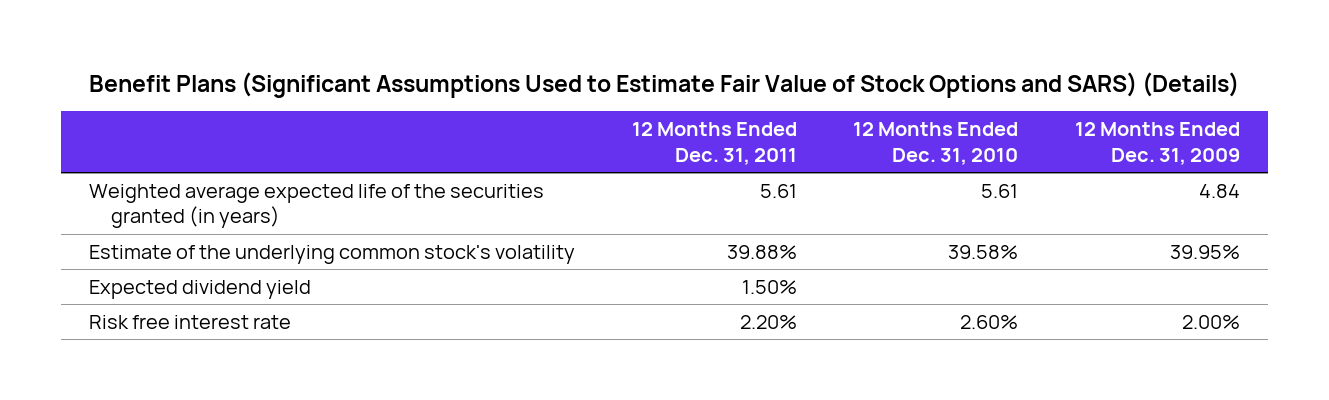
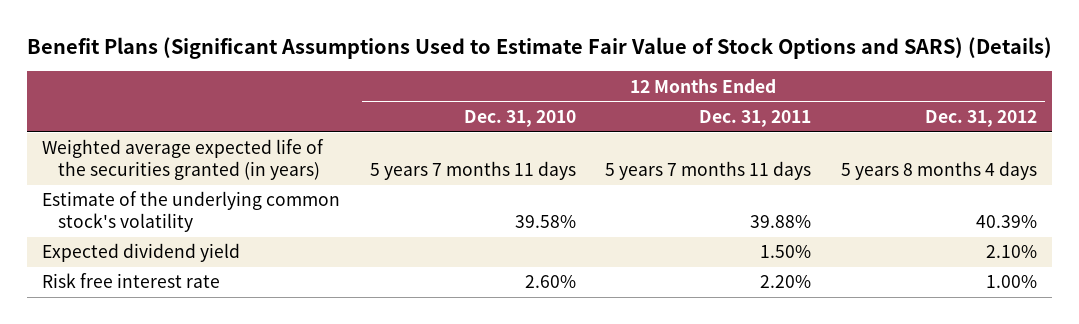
[1074,122,1240,165] 12 Months Ended Dec. 31, 2009 -> none
none -> [925,109,1038,127] Dec. 31, 2012
[759,183,797,198] 5.61 -> [605,161,812,181] 5 years 7 months 11 days
[981,183,1019,198] 5.61 -> [369,161,576,181] 5 years 7 months 11 days

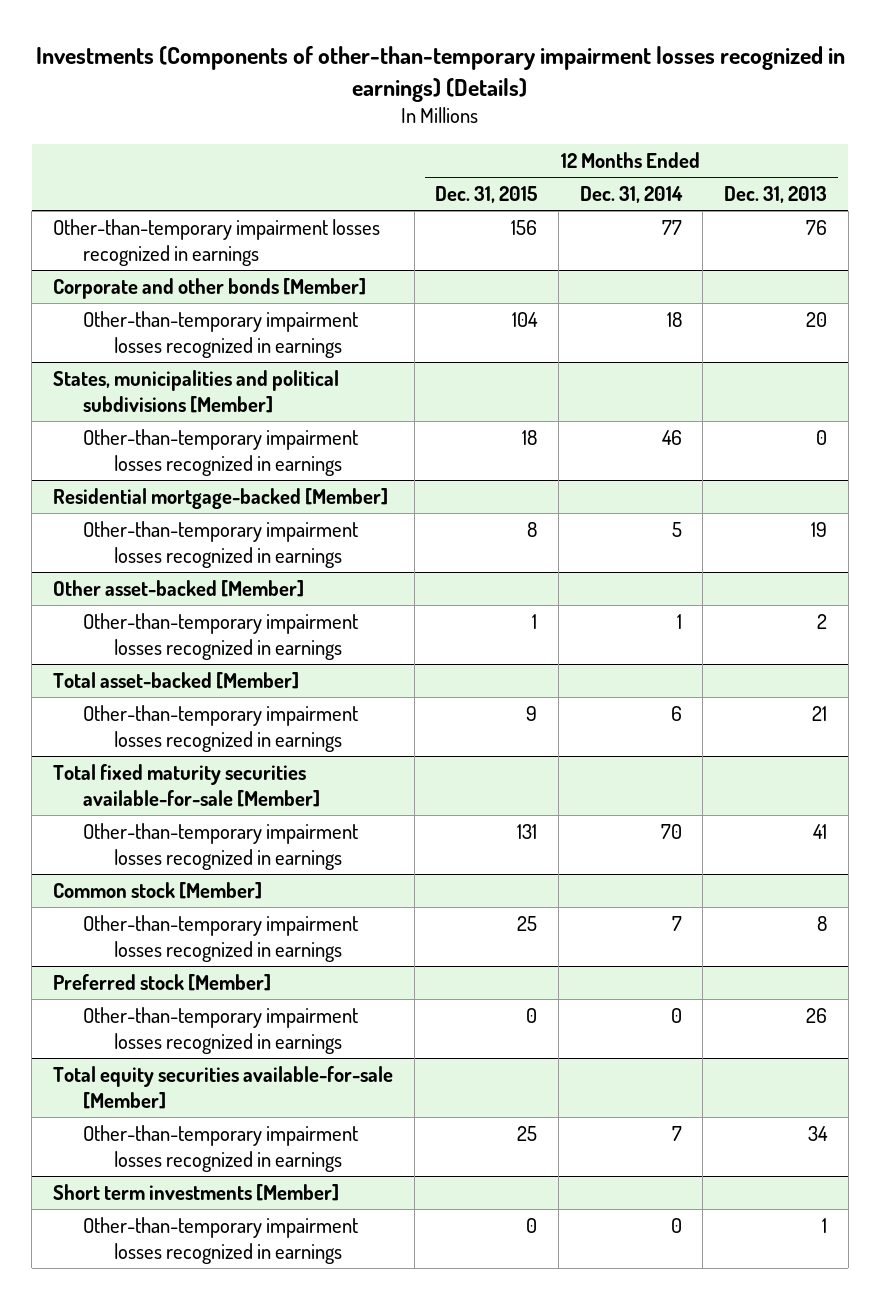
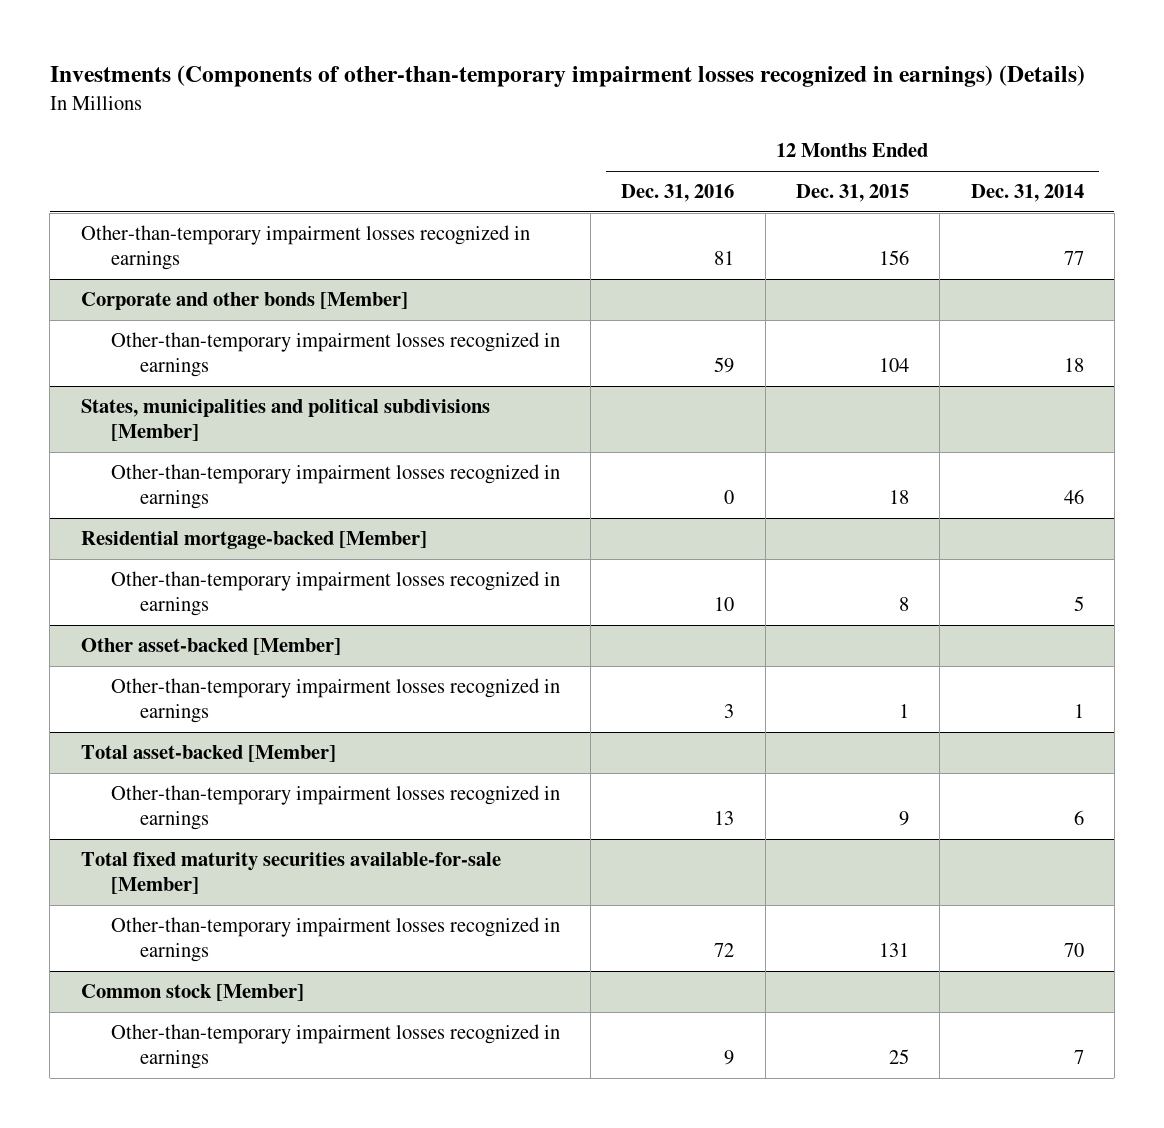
[724,186,828,204] Dec. 31, 2013 -> none
none -> [621,184,735,203] Dec. 31, 2016
[53,974,272,992] Preferred stock [Member] -> none
[83,1007,359,1054] Other-than-temporary impairment losses recognized in earnings -> none
[53,1066,394,1109] Total equity securities available-for-sale [Member] -> none
[83,1125,359,1172] Other-than-temporary impairment losses recognized in earnings -> none
[53,1184,340,1202] Short term investments [Member] -> none
[83,1217,359,1264] Other-than-temporary impairment losses recognized in earnings -> none

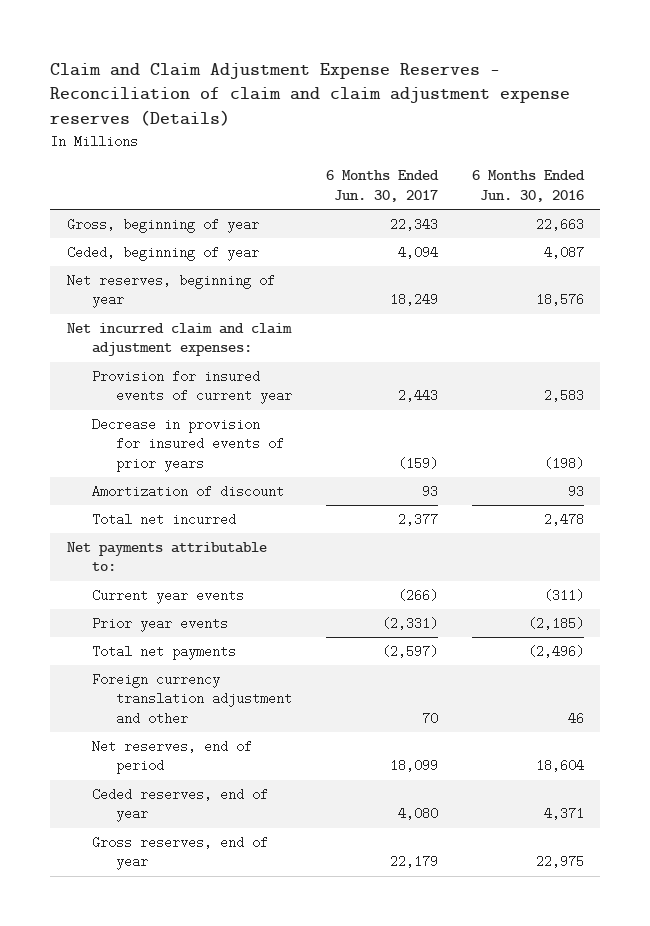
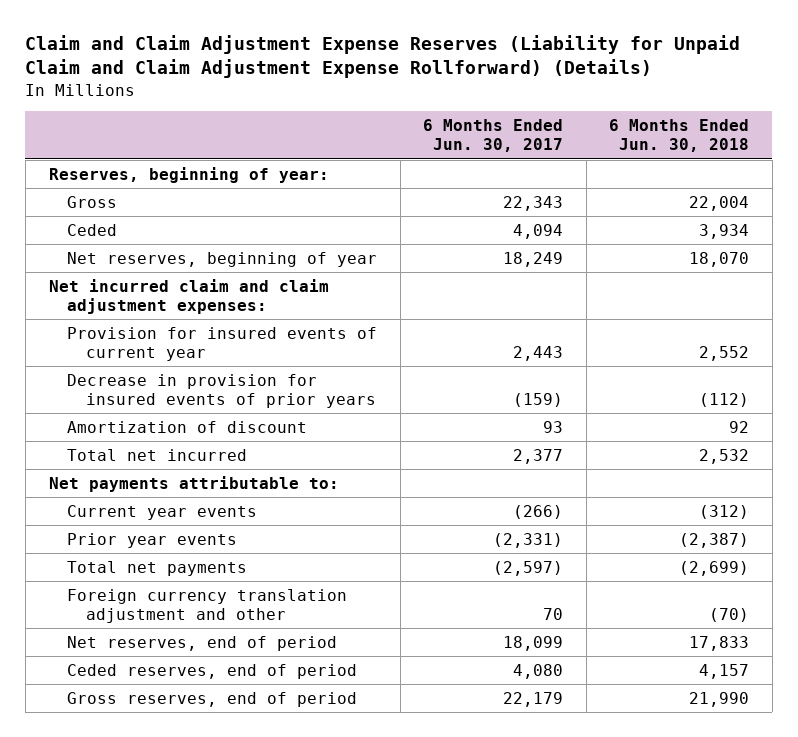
[49,62,570,127] Claim and Claim Adjustment Expense Reserves - Reconciliation of claim and claim adjustment expense reserves (Details) -> [25,34,741,79] Claim and Claim Adjustment Expense Reserves (Liability for Unpaid Claim and Claim Adjustment Expense Rollforward) (Details)
[471,170,585,202] 6 Months Ended Jun. 30, 2016 -> none
none -> [609,119,750,153] 6 Months Ended Jun. 30, 2018
none -> [48,166,329,183] Reserves, beginning of year:
[66,217,259,233] Gross, beginning of year -> [67,195,118,208] Gross
[66,245,259,261] Ceded, beginning of year -> [67,223,118,236] Ceded
[91,787,268,823] Ceded reserves, end of year -> [67,663,358,679] Ceded reserves, end of period
[91,835,268,871] Gross reserves, end of year -> [67,691,358,707] Gross reserves, end of period

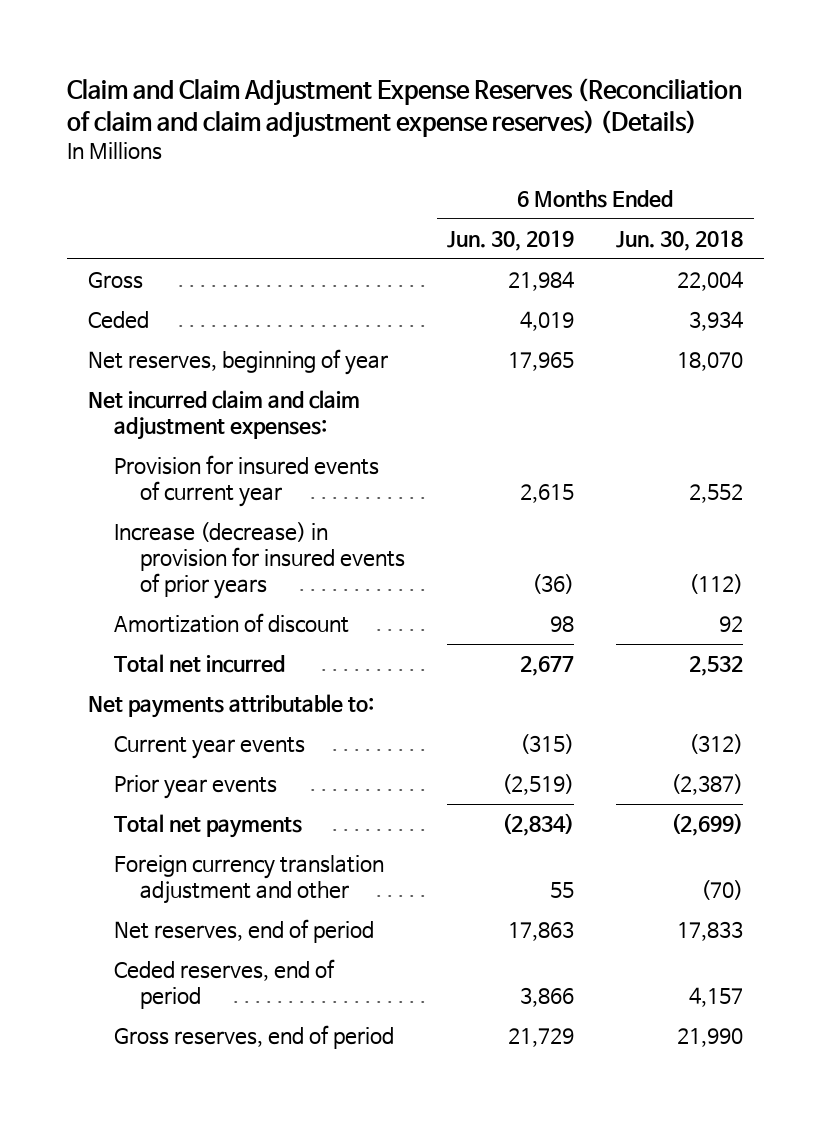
[25,34,741,79] Claim and Claim Adjustment Expense Reserves (Liability for Unpaid Claim and Claim Adjustment Expense Rollforward) (Details) -> [66,78,742,139] Claim and Claim Adjustment Expense Reserves (Reconciliation of claim and claim adjustment expense reserves) (Details)
[423,119,564,153] 6 Months Ended Jun. 30, 2017 -> none
none -> [447,230,575,252] Jun. 30, 2019
[48,166,329,183] Reserves, beginning of year: -> none
[67,373,376,408] Decrease in provision for insured events of prior years -> [113,522,406,599] Increase (decrease) in provision for insured events of prior years

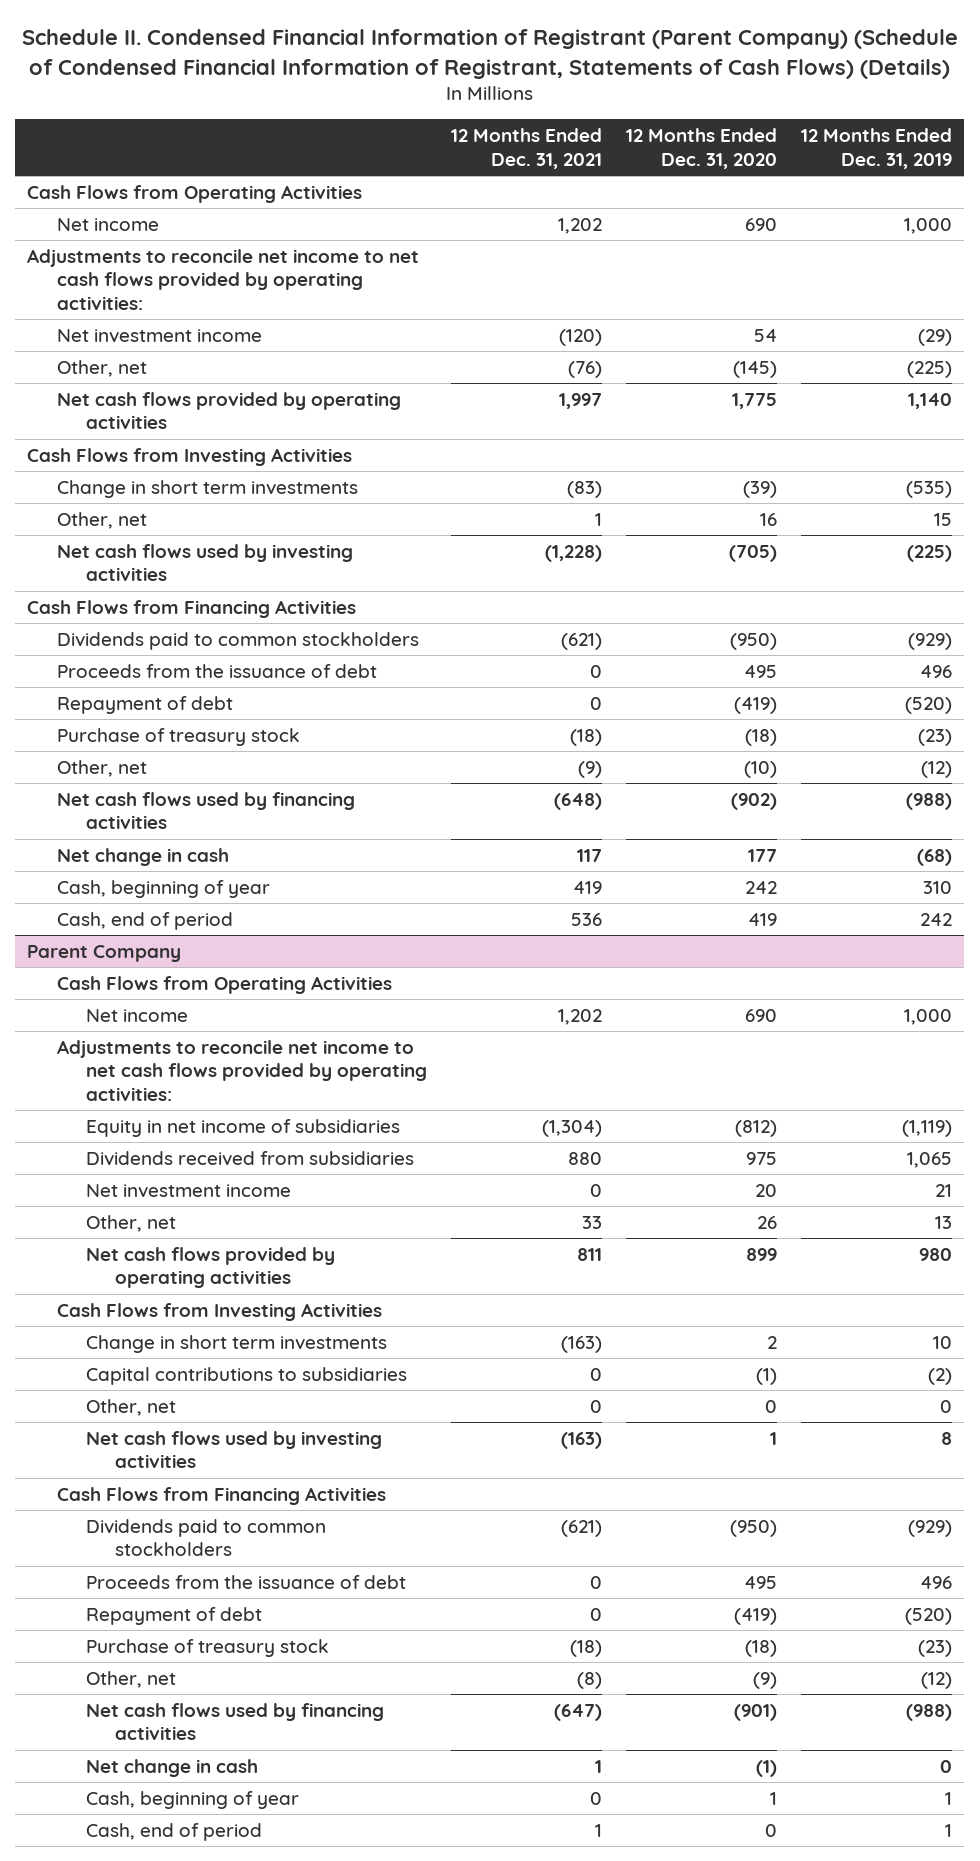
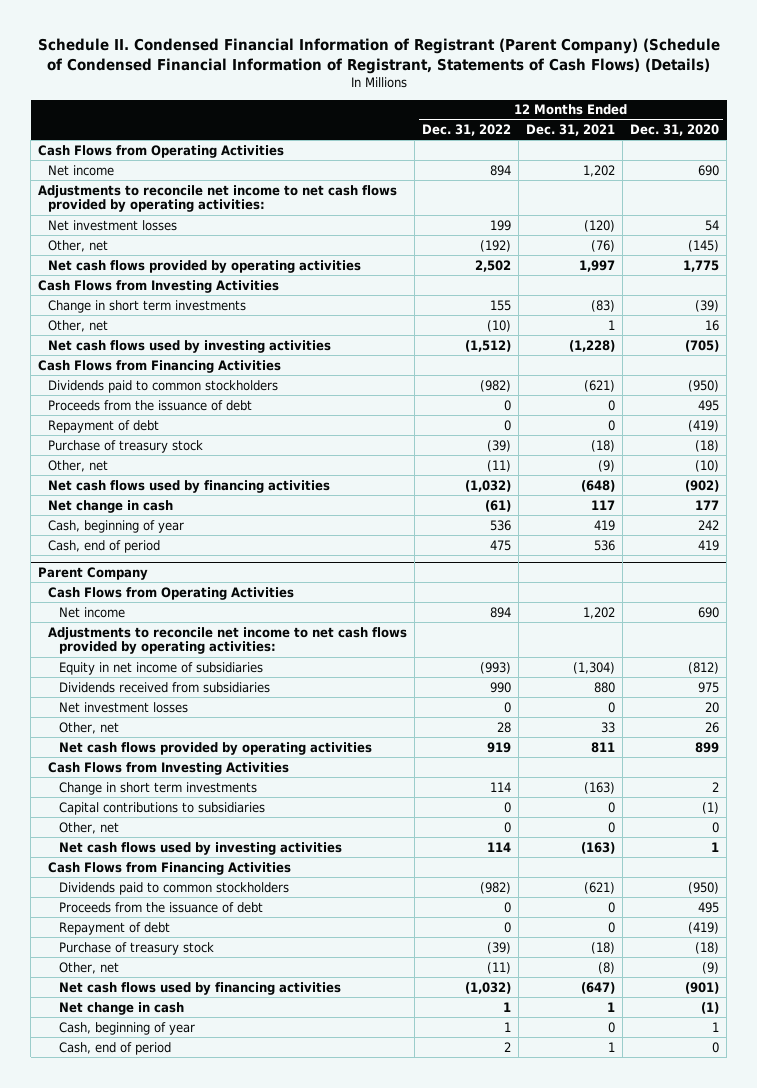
[801,128,953,169] 12 Months Ended Dec. 31, 2019 -> none
none -> [422,124,512,137] Dec. 31, 2022
[56,328,262,343] Net investment income -> [48,219,178,231] Net investment losses
[85,1183,291,1198] Net investment income -> [58,701,188,713] Net investment losses

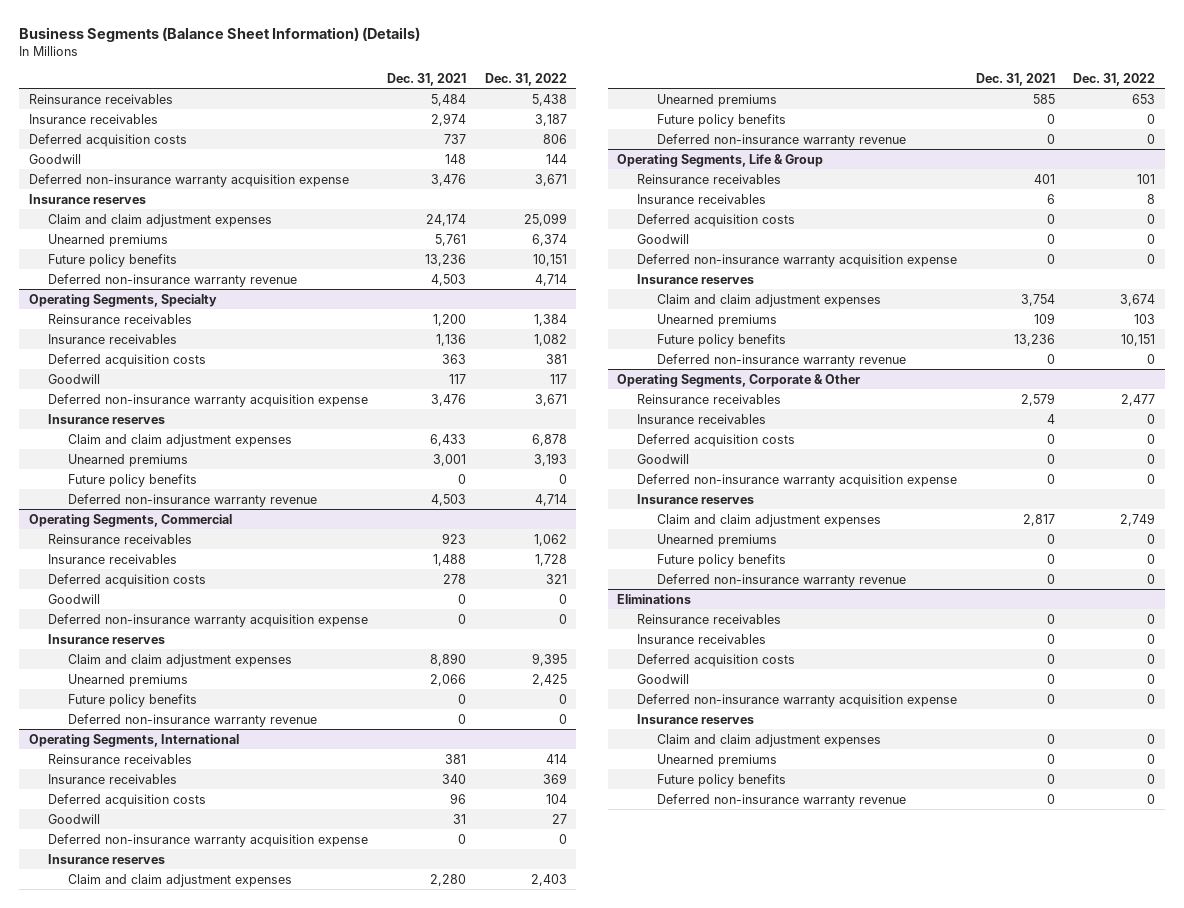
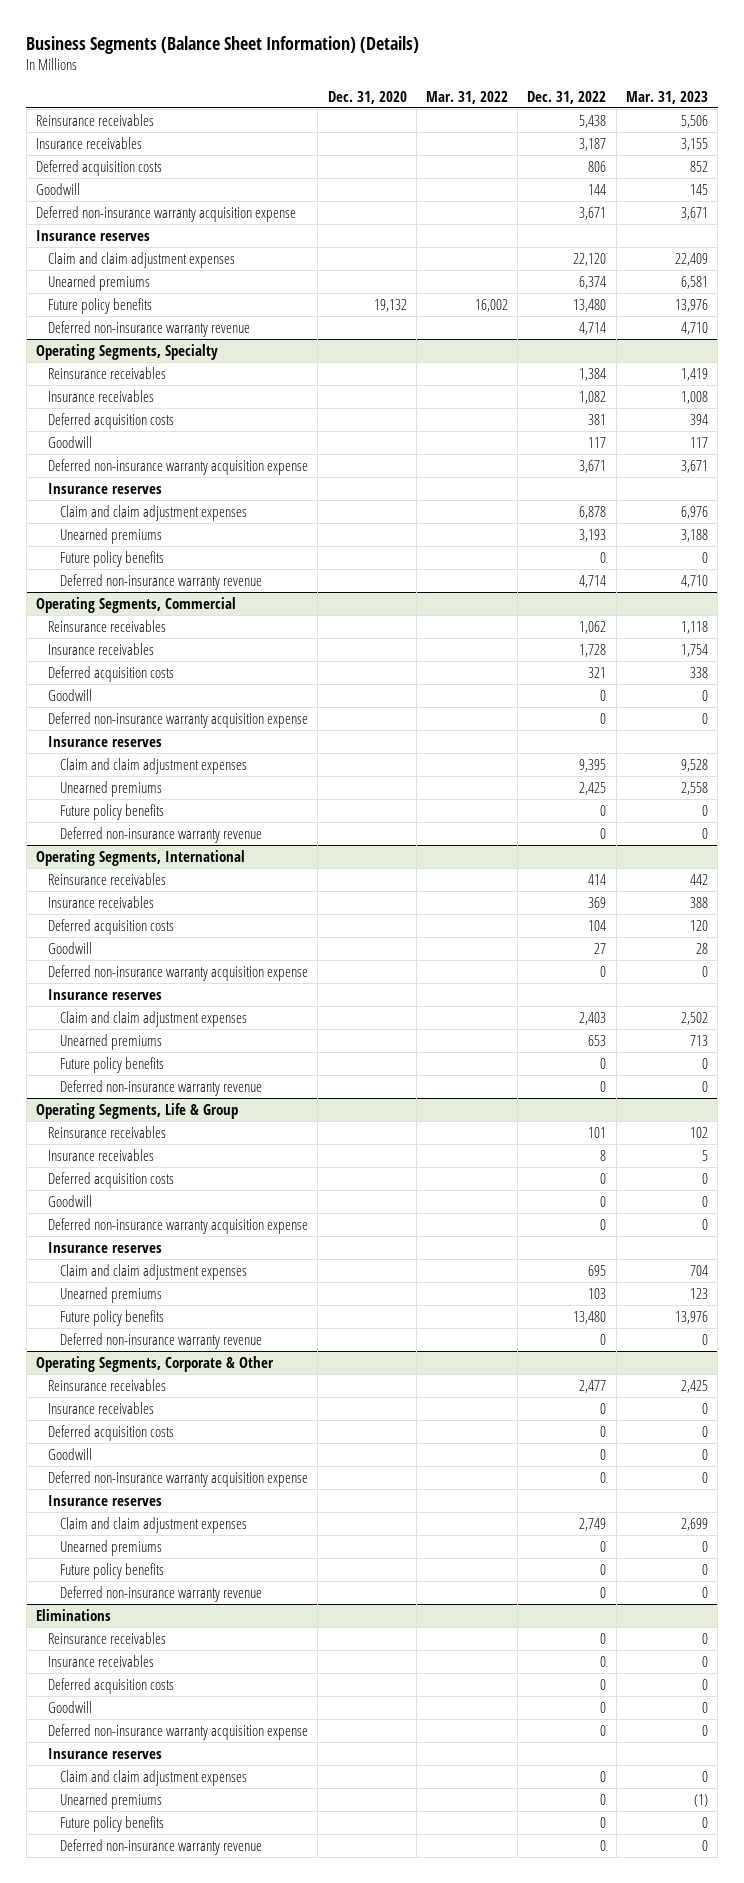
[387,73,467,87] Dec. 31, 2021 -> none
none -> [327,90,407,104] Dec. 31, 2020
none -> [426,90,509,104] Mar. 31, 2022
none -> [625,90,708,104] Mar. 31, 2023
[523,212,567,226] 25,099 -> [573,252,607,266] 22,120
[532,253,567,266] 10,151 -> [573,298,607,312] 13,480
[1120,293,1156,306] 3,674 -> [588,1264,607,1276] 695
[1121,333,1156,346] 10,151 -> [573,1310,607,1324] 13,480

